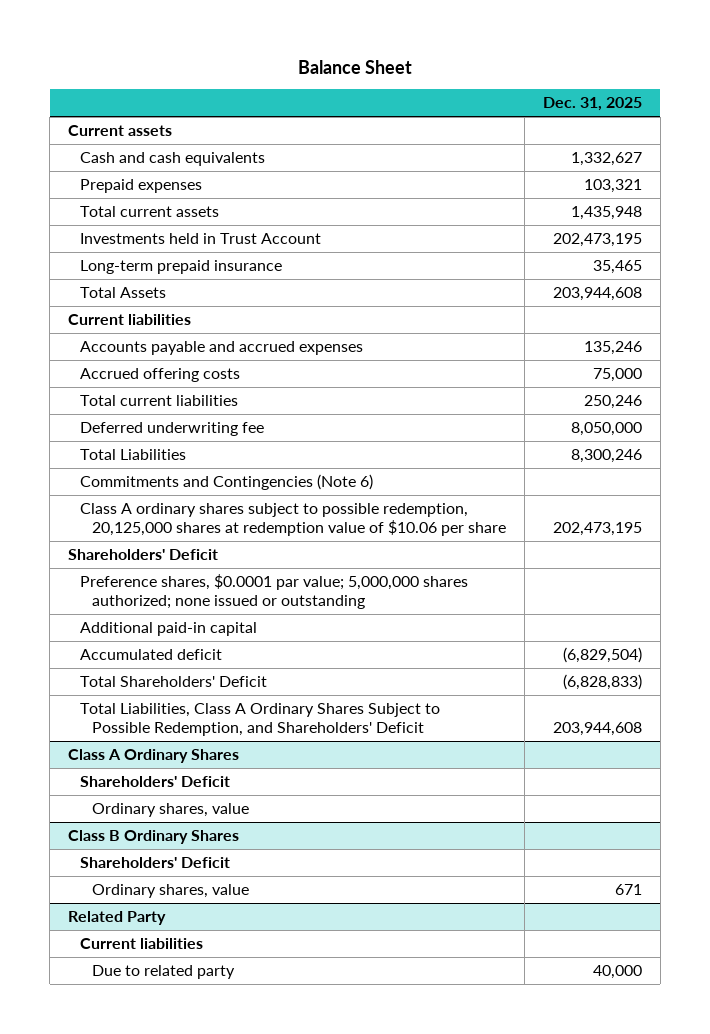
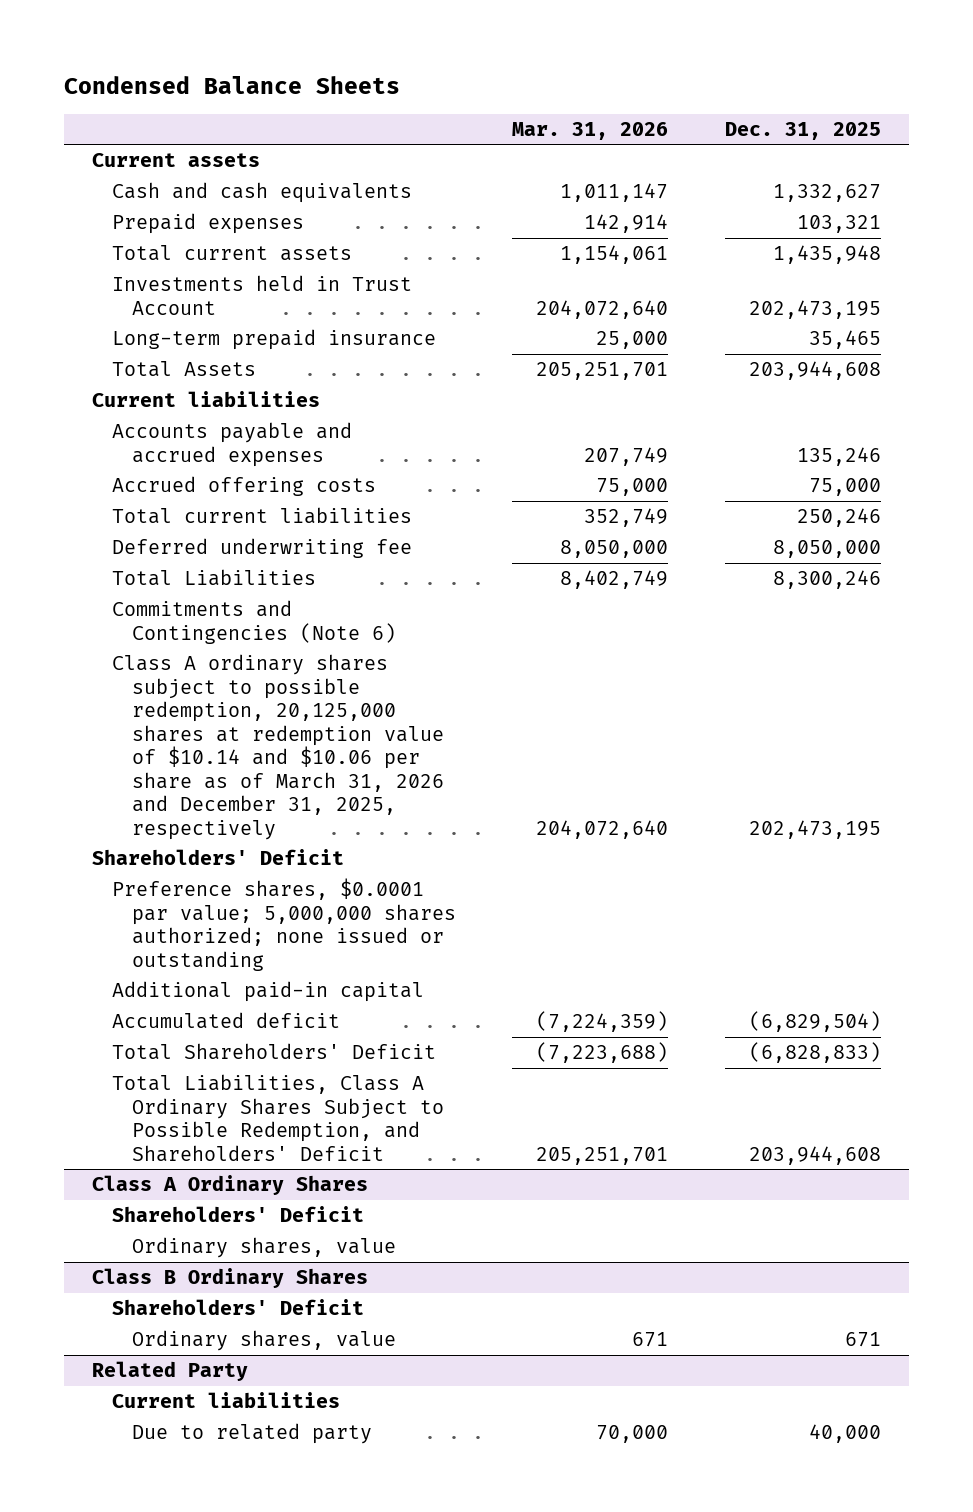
[298,59,413,74] Balance Sheet -> [63,76,400,95] Condensed Balance Sheets
none -> [512,121,669,140] Mar. 31, 2026
[80,503,507,537] Class A ordinary shares subject to possible redemption, 20,125,000 shares at redemption value of $10.06 per share -> [111,654,444,840] Class A ordinary shares subject to possible redemption, 20,125,000 shares at redemption value of $10.14 and $10.06 per share as of March 31, 2026 and December 31, 2025, respectively

